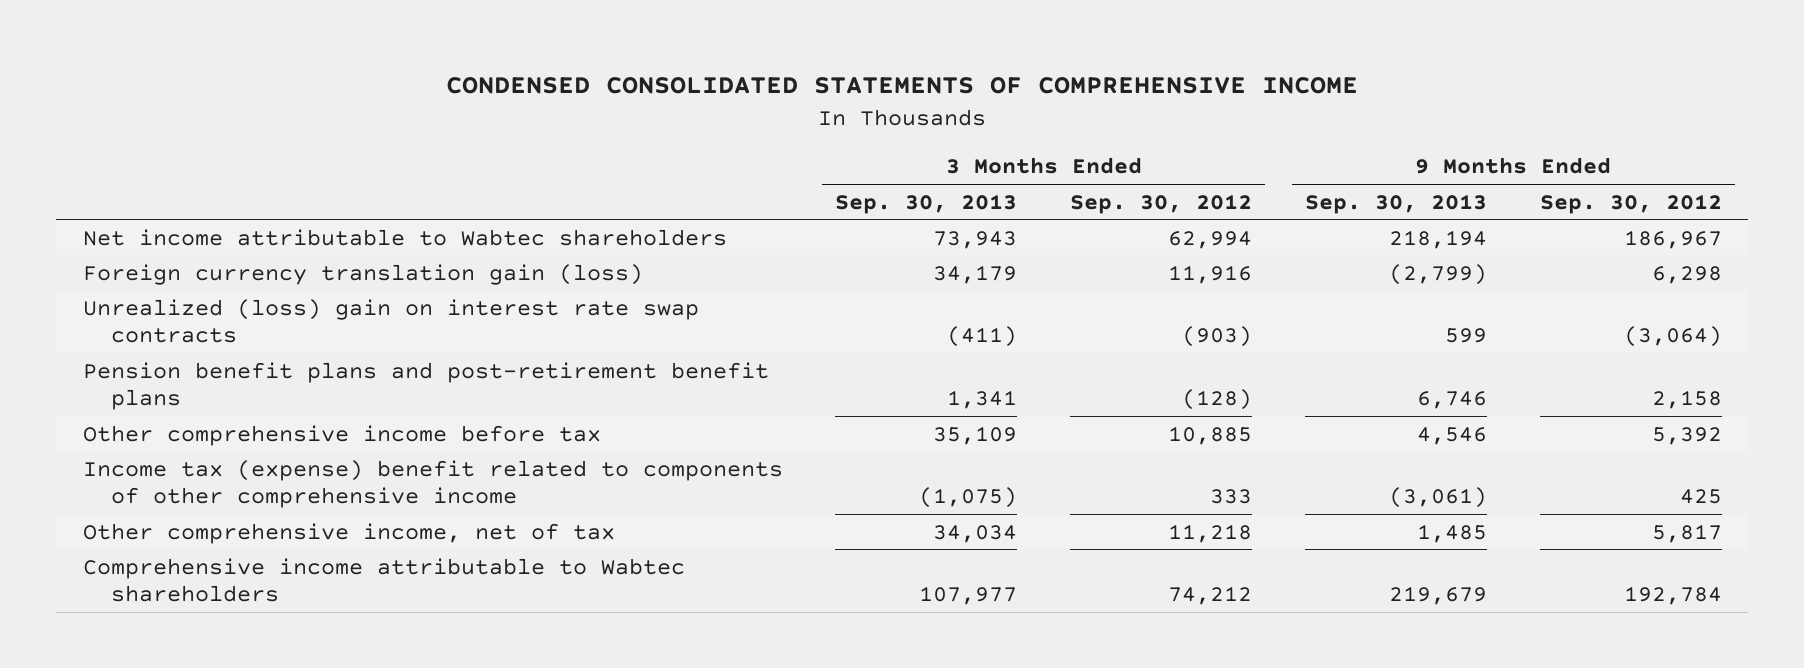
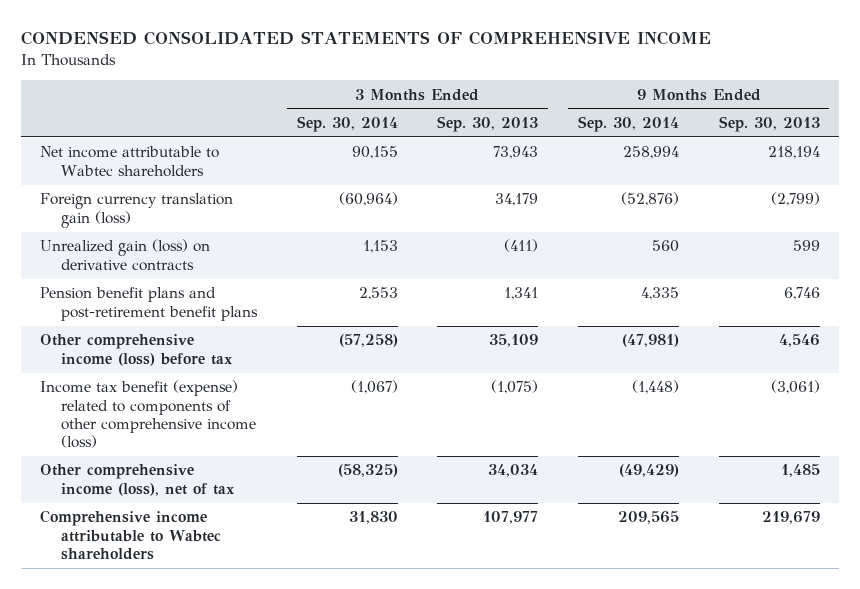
[1070,193,1253,214] Sep. 30, 2012 -> none
[1539,193,1722,214] Sep. 30, 2012 -> none
none -> [296,115,398,132] Sep. 30, 2014
none -> [577,115,679,132] Sep. 30, 2014
[82,298,699,344] Unrealized (loss) gain on interest rate swap contracts -> [40,239,211,271] Unrealized gain (loss) on derivative contracts
[82,424,601,446] Other comprehensive income before tax -> [40,334,233,366] Other comprehensive income (loss) before tax
[82,459,783,509] Income tax (expense) benefit related to components of other comprehensive income -> [40,380,256,449] Income tax benefit (expense) related to components of other comprehensive income (loss)
[82,522,615,544] Other comprehensive income, net of tax -> [40,464,235,496] Other comprehensive income (loss), net of tax

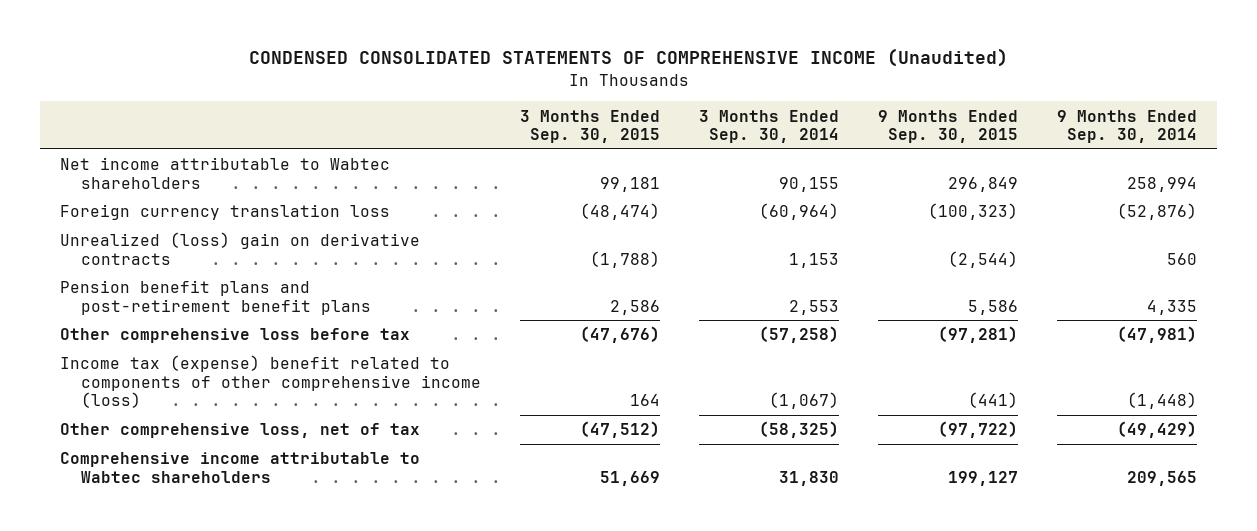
[20,31,711,46] CONDENSED CONSOLIDATED STATEMENTS OF COMPREHENSIVE INCOME -> [248,48,1008,68] CONDENSED CONSOLIDATED STATEMENTS OF COMPREHENSIVE INCOME (Unaudited)
[437,115,539,132] Sep. 30, 2013 -> none
[718,115,820,132] Sep. 30, 2013 -> none
none -> [520,109,661,143] 3 Months Ended Sep. 30, 2015
none -> [878,109,1019,143] 9 Months Ended Sep. 30, 2015
[40,193,234,228] Foreign currency translation gain (loss) -> [59,204,390,221] Foreign currency translation loss
[40,239,211,271] Unrealized gain (loss) on derivative contracts -> [59,232,420,265] Unrealized (loss) gain on derivative contracts
[40,334,233,366] Other comprehensive income (loss) before tax -> [59,328,410,344] Other comprehensive loss before tax
[40,380,256,449] Income tax benefit (expense) related to components of other comprehensive income (loss) -> [59,355,482,408] Income tax (expense) benefit related to components of other comprehensive income (loss)
[40,464,235,496] Other comprehensive income (loss), net of tax -> [59,423,420,439] Other comprehensive loss, net of tax

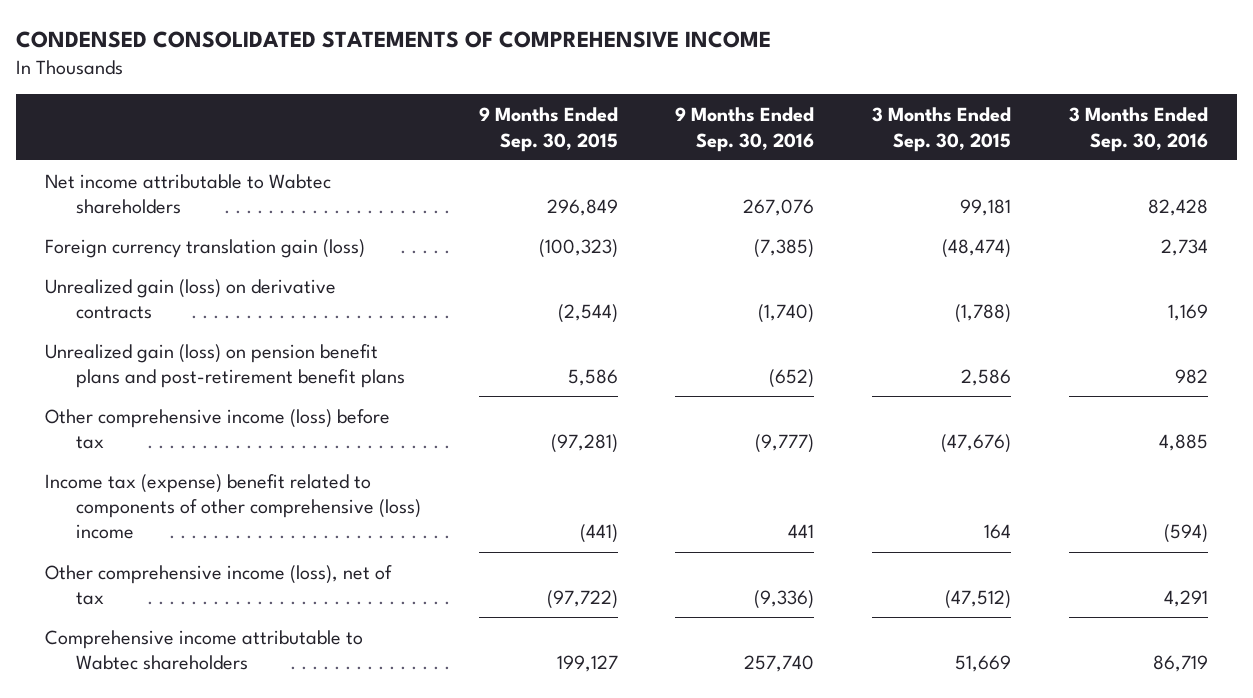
[248,48,1008,68] CONDENSED CONSOLIDATED STATEMENTS OF COMPREHENSIVE INCOME (Unaudited) -> [16,31,772,49] CONDENSED CONSOLIDATED STATEMENTS OF COMPREHENSIVE INCOME
[699,109,840,143] 3 Months Ended Sep. 30, 2014 -> none
[1057,109,1198,143] 9 Months Ended Sep. 30, 2014 -> none
none -> [675,107,815,152] 9 Months Ended Sep. 30, 2016
none -> [1068,107,1208,152] 3 Months Ended Sep. 30, 2016
[59,204,390,221] Foreign currency translation loss -> [45,238,366,258] Foreign currency translation gain (loss)
[59,232,420,265] Unrealized (loss) gain on derivative contracts -> [45,278,337,320] Unrealized gain (loss) on derivative contracts
[59,280,372,315] Pension benefit plans and post-retirement benefit plans -> [45,343,405,389] Unrealized gain (loss) on pension benefit plans and post-retirement benefit plans
[59,328,410,344] Other comprehensive loss before tax -> [45,408,391,450] Other comprehensive income (loss) before tax
[59,355,482,408] Income tax (expense) benefit related to components of other comprehensive income (loss) -> [45,473,421,540] Income tax (expense) benefit related to components of other comprehensive (loss) income
[59,423,420,439] Other comprehensive loss, net of tax -> [45,564,393,606] Other comprehensive income (loss), net of tax

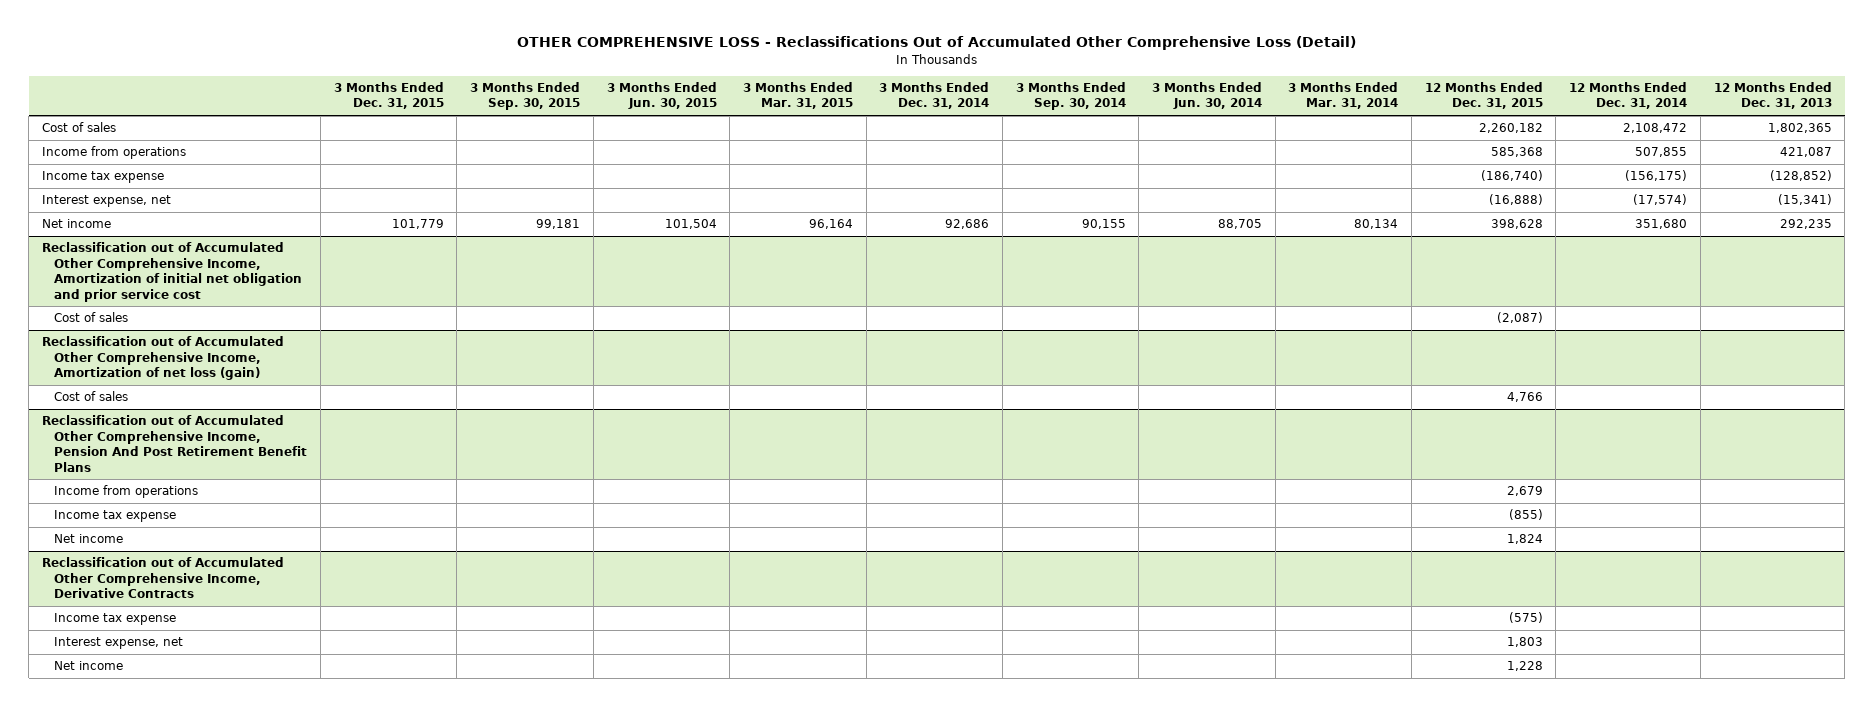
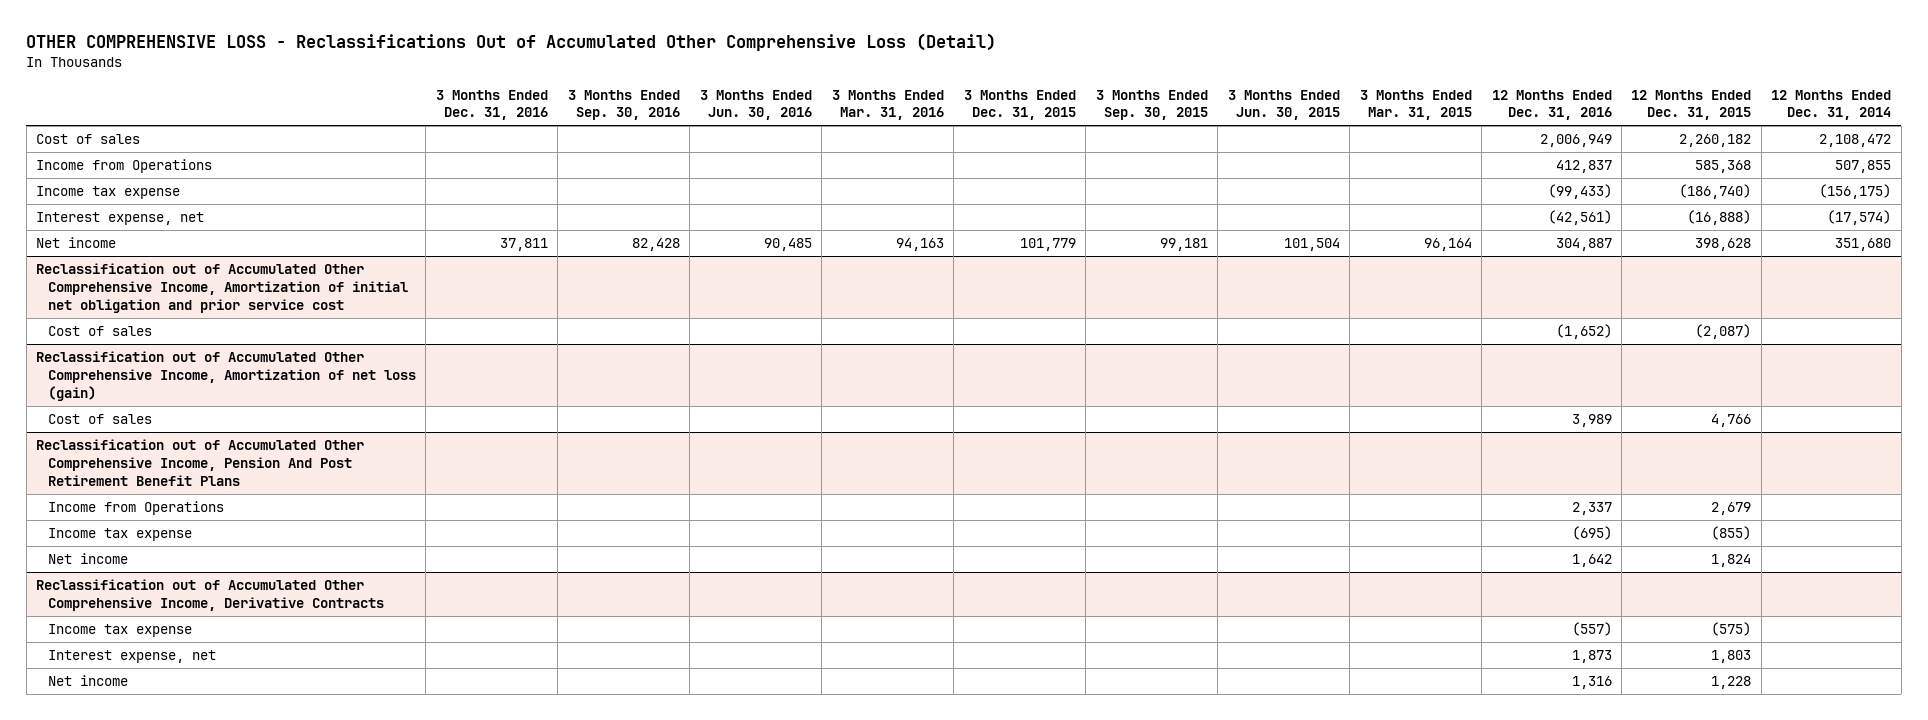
[879,81,990,110] 3 Months Ended Dec. 31, 2014 -> none
[1015,81,1126,111] 3 Months Ended Sep. 30, 2014 -> none
[1152,81,1263,110] 3 Months Ended Jun. 30, 2014 -> none
[1288,81,1399,110] 3 Months Ended Mar. 31, 2014 -> none
[1713,81,1832,110] 12 Months Ended Dec. 31, 2013 -> none
none -> [435,89,548,121] 3 Months Ended Dec. 31, 2016
none -> [567,89,680,121] 3 Months Ended Sep. 30, 2016
none -> [699,89,812,121] 3 Months Ended Jun. 30, 2016
none -> [831,89,944,121] 3 Months Ended Mar. 31, 2016
none -> [1491,89,1612,121] 12 Months Ended Dec. 31, 2016
[42,146,187,160] Income from operations -> [36,159,213,174] Income from Operations
[54,485,199,499] Income from operations -> [47,501,224,516] Income from Operations

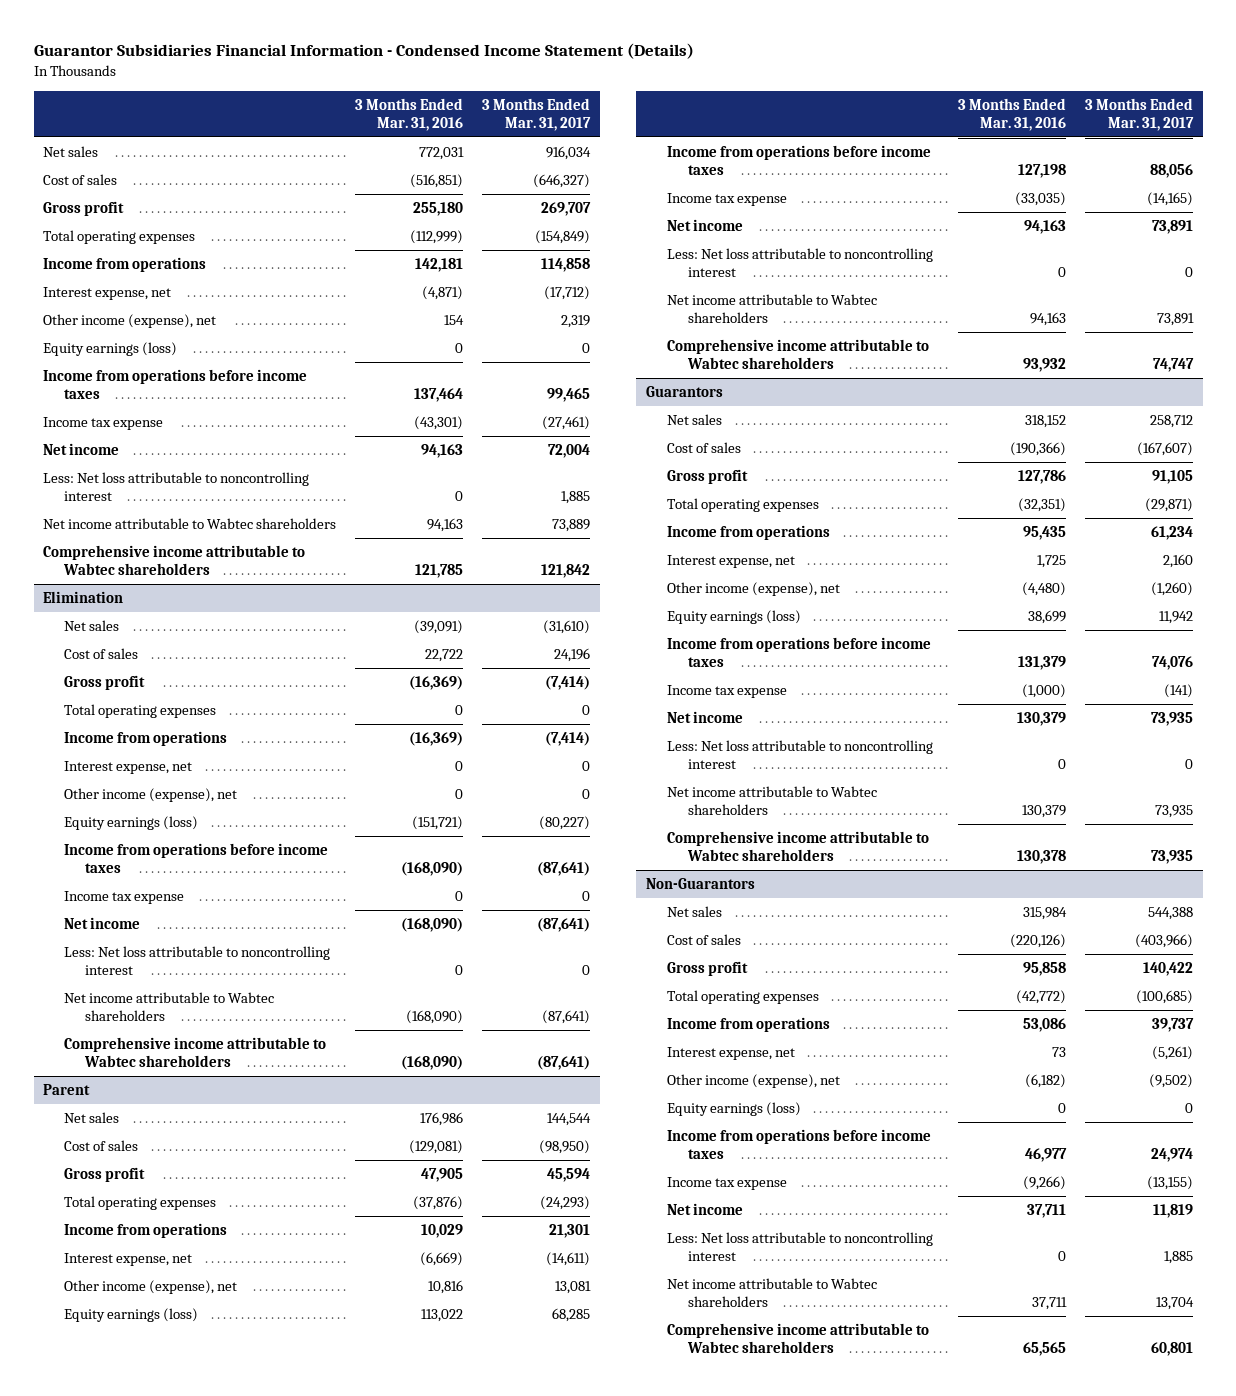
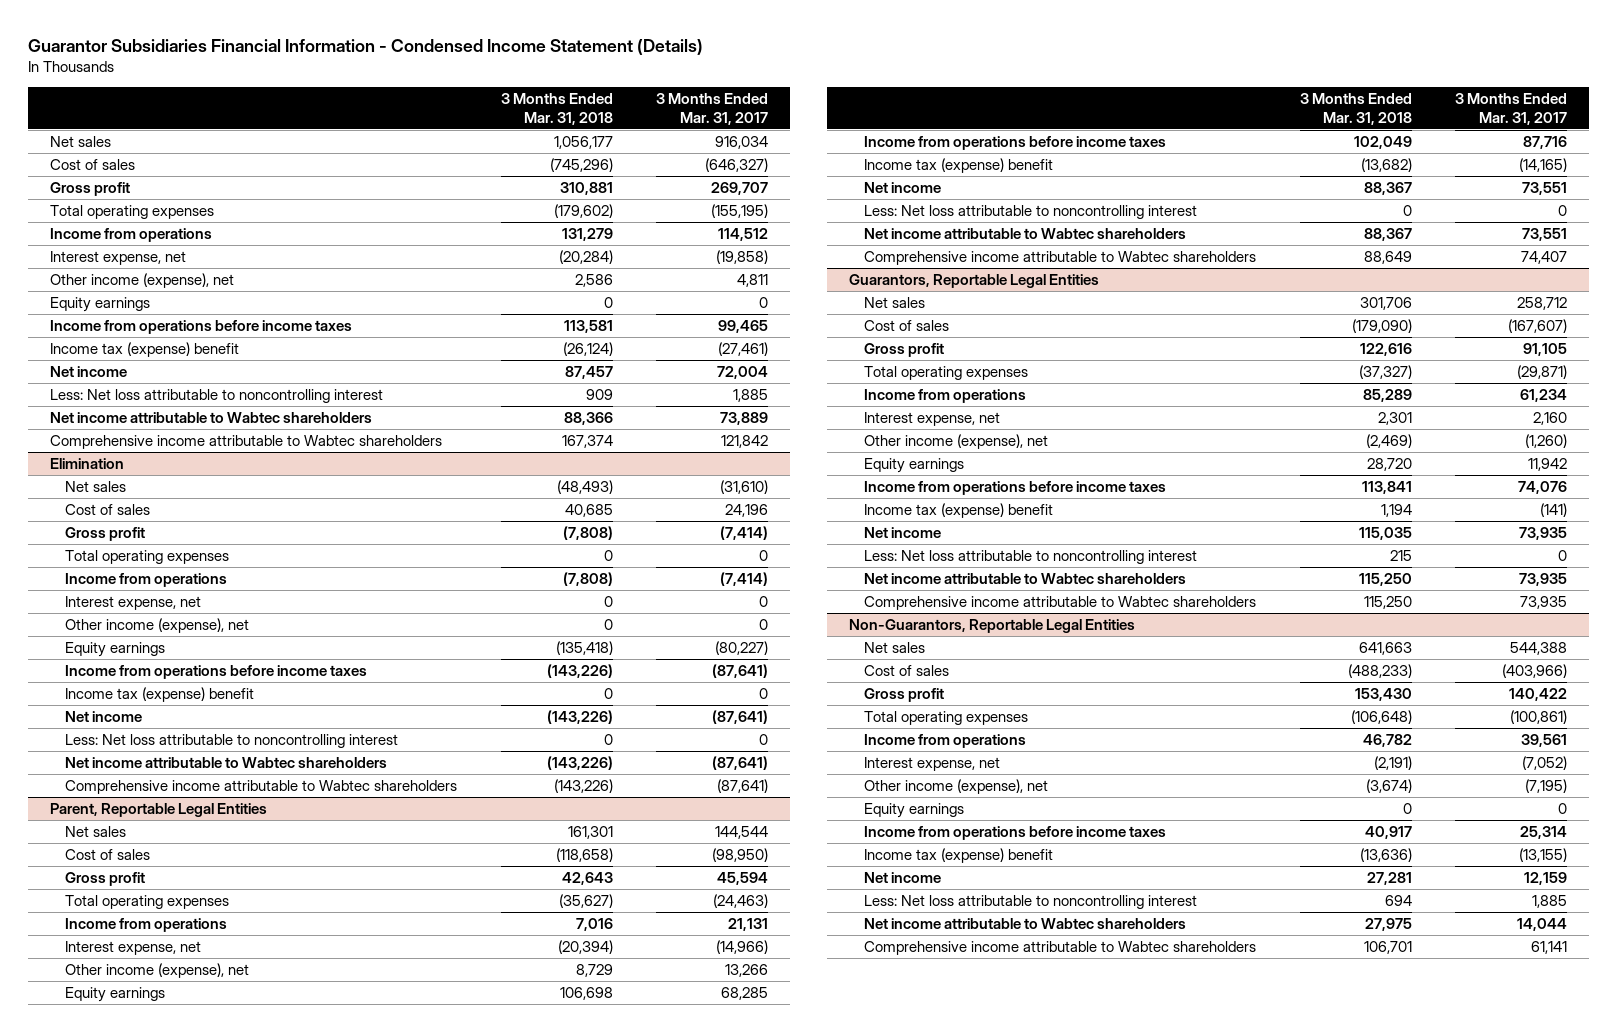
[355,97,464,131] 3 Months Ended Mar. 31, 2016 -> none
none -> [500,93,613,125] 3 Months Ended Mar. 31, 2018
[535,230,591,245] (154,849) -> [711,204,769,219] (155,195)
[541,258,591,273] 114,858 -> [718,228,769,242] 114,512
[544,286,591,301] (17,712) -> [716,250,769,265] (19,858)
[561,315,591,329] 2,319 -> [737,274,769,288] 4,811
[43,342,178,357] Equity earnings (loss) -> [50,297,151,313] Equity earnings
[43,417,164,431] Income tax expense -> [50,342,240,358] Income tax (expense) benefit
[64,816,199,831] Equity earnings (loss) -> [65,642,166,658] Equity earnings
[64,891,185,905] Income tax expense -> [65,687,255,703] Income tax (expense) benefit
[43,1084,91,1096] Parent -> none
none -> [50,803,268,818] Parent, Reportable Legal Entities
[540,1196,591,1211] (24,293) -> [713,894,769,909] (24,463)
[549,1224,591,1239] 21,301 -> [728,918,769,932] 21,131
[546,1252,591,1267] (14,611) -> [716,940,769,955] (14,966)
[555,1281,592,1295] 13,081 -> [725,964,769,978] 13,266
[64,1308,199,1323] Equity earnings (loss) -> [65,987,166,1003] Equity earnings
[1149,163,1193,178] 88,056 -> [1523,136,1568,150] 87,716
[666,193,787,207] Income tax expense -> [864,158,1054,174] Income tax (expense) benefit
[1151,220,1193,235] 73,891 -> [1522,182,1568,196] 73,551
[645,386,723,398] Guarantors -> none
[1156,312,1194,326] 73,891 -> [1522,228,1568,242] 73,551
[1152,357,1194,372] 74,747 -> [1521,251,1568,265] 74,407
none -> [849,274,1100,289] Guarantors, Reportable Legal Entities
[666,610,801,625] Equity earnings (loss) -> [864,458,965,474] Equity earnings
[666,685,787,699] Income tax expense -> [864,503,1054,519] Income tax (expense) benefit
[645,878,755,890] Non-Guarantors -> none
none -> [849,619,1136,634] Non-Guarantors, Reportable Legal Entities
[1135,990,1193,1005] (100,685) -> [1510,710,1568,725] (100,861)
[1151,1018,1194,1033] 39,737 -> [1521,734,1568,748] 39,561
[1151,1046,1193,1061] (5,261) -> [1522,756,1568,771] (7,052)
[1148,1074,1193,1089] (9,502) -> [1525,779,1568,794] (7,195)
[666,1102,801,1117] Equity earnings (loss) -> [864,803,965,819] Equity earnings
[1150,1147,1193,1162] 24,974 -> [1520,826,1568,840] 25,314
[666,1177,787,1191] Income tax expense -> [864,848,1054,864] Income tax (expense) benefit
[1152,1204,1193,1219] 11,819 -> [1524,872,1568,886] 12,159
[1155,1296,1194,1310] 13,704 -> [1517,918,1568,932] 14,044
[1150,1341,1193,1356] 60,801 -> [1531,941,1568,955] 61,141

